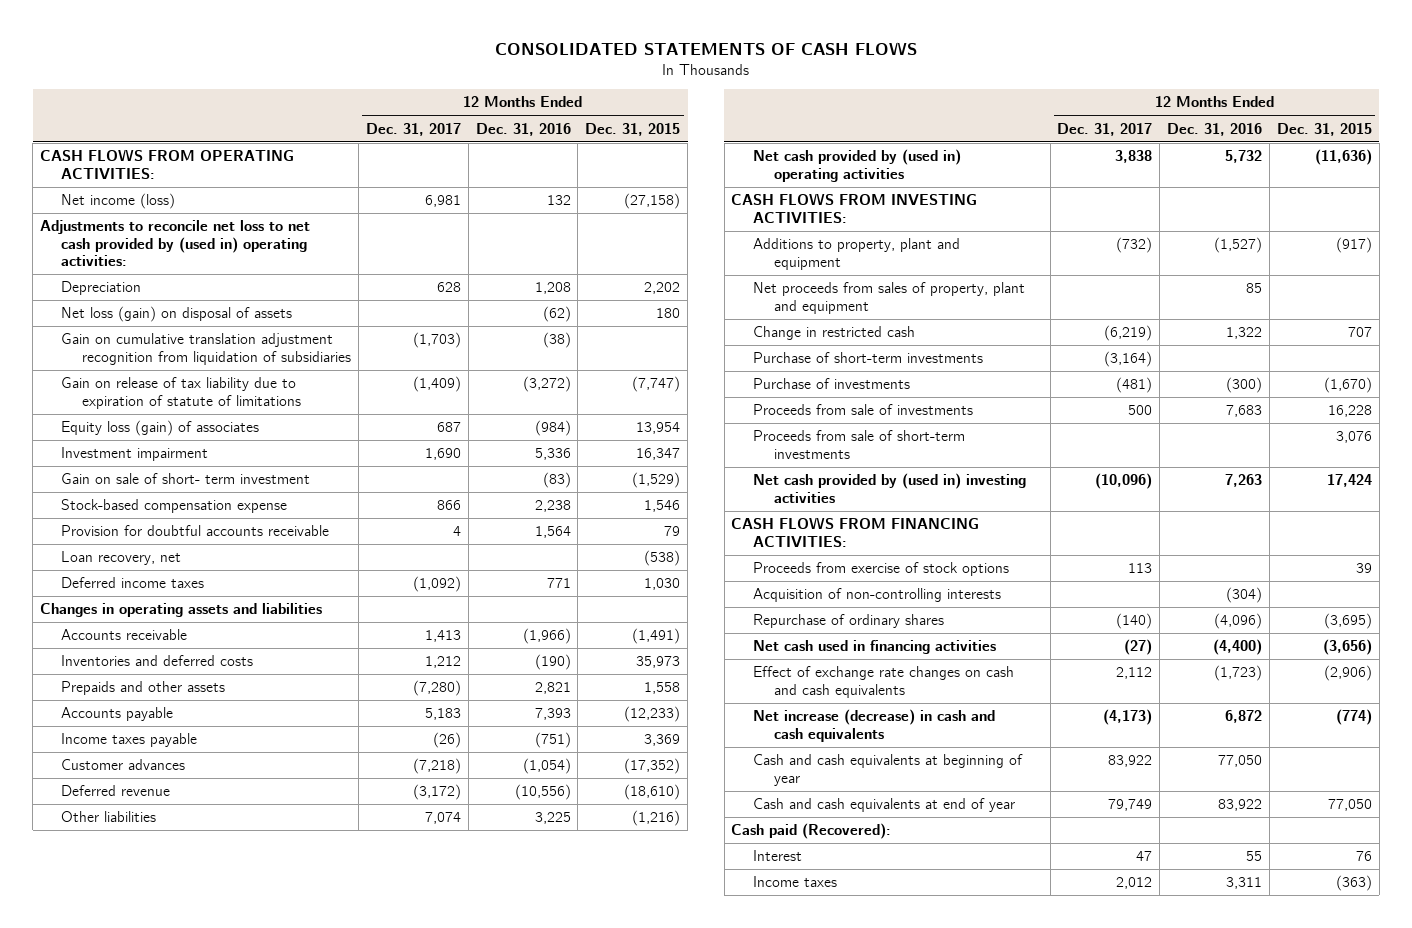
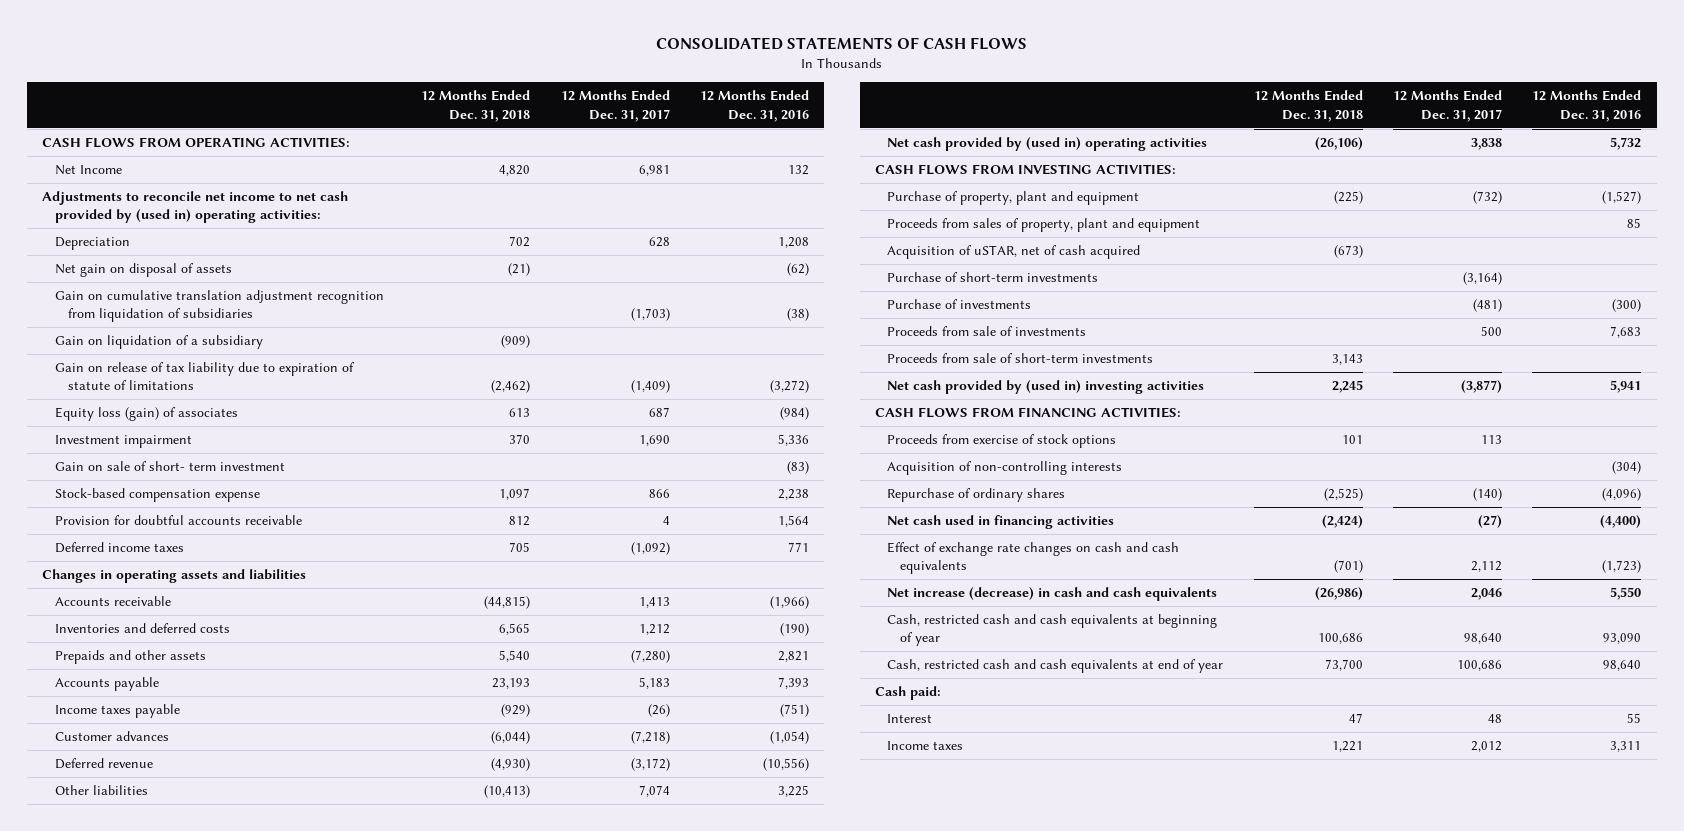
[585,122,681,136] Dec. 31, 2015 -> none
none -> [421,90,531,122] 12 Months Ended Dec. 31, 2018
[61,193,176,210] Net income (loss) -> [55,165,123,176] Net Income
[39,220,310,266] Adjustments to reconcile net loss to net cash provided by (used in) operating activities: -> [42,191,349,224] Adjustments to reconcile net income to net cash provided by (used in) operating activities:
[61,306,293,323] Net loss (gain) on disposal of assets -> [55,263,233,278] Net gain on disposal of assets
none -> [55,335,264,350] Gain on liquidation of a subsidiary
[61,551,182,566] Loan recovery, net -> none
[752,326,915,341] Change in restricted cash -> none
[752,238,960,270] Additions to property, plant and equipment -> [887,191,1140,206] Purchase of property, plant and equipment
[752,282,1025,314] Net proceeds from sales of property, plant and equipment -> [887,218,1201,233] Proceeds from sales of property, plant and equipment
none -> [887,245,1141,260] Acquisition of uSTAR, net of cash acquired
[1095,473,1153,490] (10,096) -> [1461,380,1503,394] (3,877)
[1225,474,1263,488] 7,263 -> [1610,380,1642,394] 5,941
[1103,709,1153,726] (4,173) -> [1471,588,1503,601] 2,046
[1225,710,1263,724] 6,872 -> [1610,587,1642,601] 5,550
[752,754,1023,786] Cash and cash equivalents at beginning of year -> [887,614,1218,647] Cash, restricted cash and cash equivalents at beginning of year
[1108,755,1153,768] 83,922 -> [1464,633,1503,645] 98,640
[1218,755,1263,768] 77,050 -> [1603,633,1642,645] 93,090
[752,798,1015,813] Cash and cash equivalents at end of year -> [887,659,1224,674] Cash, restricted cash and cash equivalents at end of year
[1108,799,1153,812] 79,749 -> [1457,660,1503,672] 100,686
[1218,799,1263,812] 83,922 -> [1603,660,1642,672] 98,640
[731,823,892,840] Cash paid (Recovered): -> [874,686,941,701] Cash paid:
[1136,851,1153,862] 47 -> [1488,714,1503,724] 48

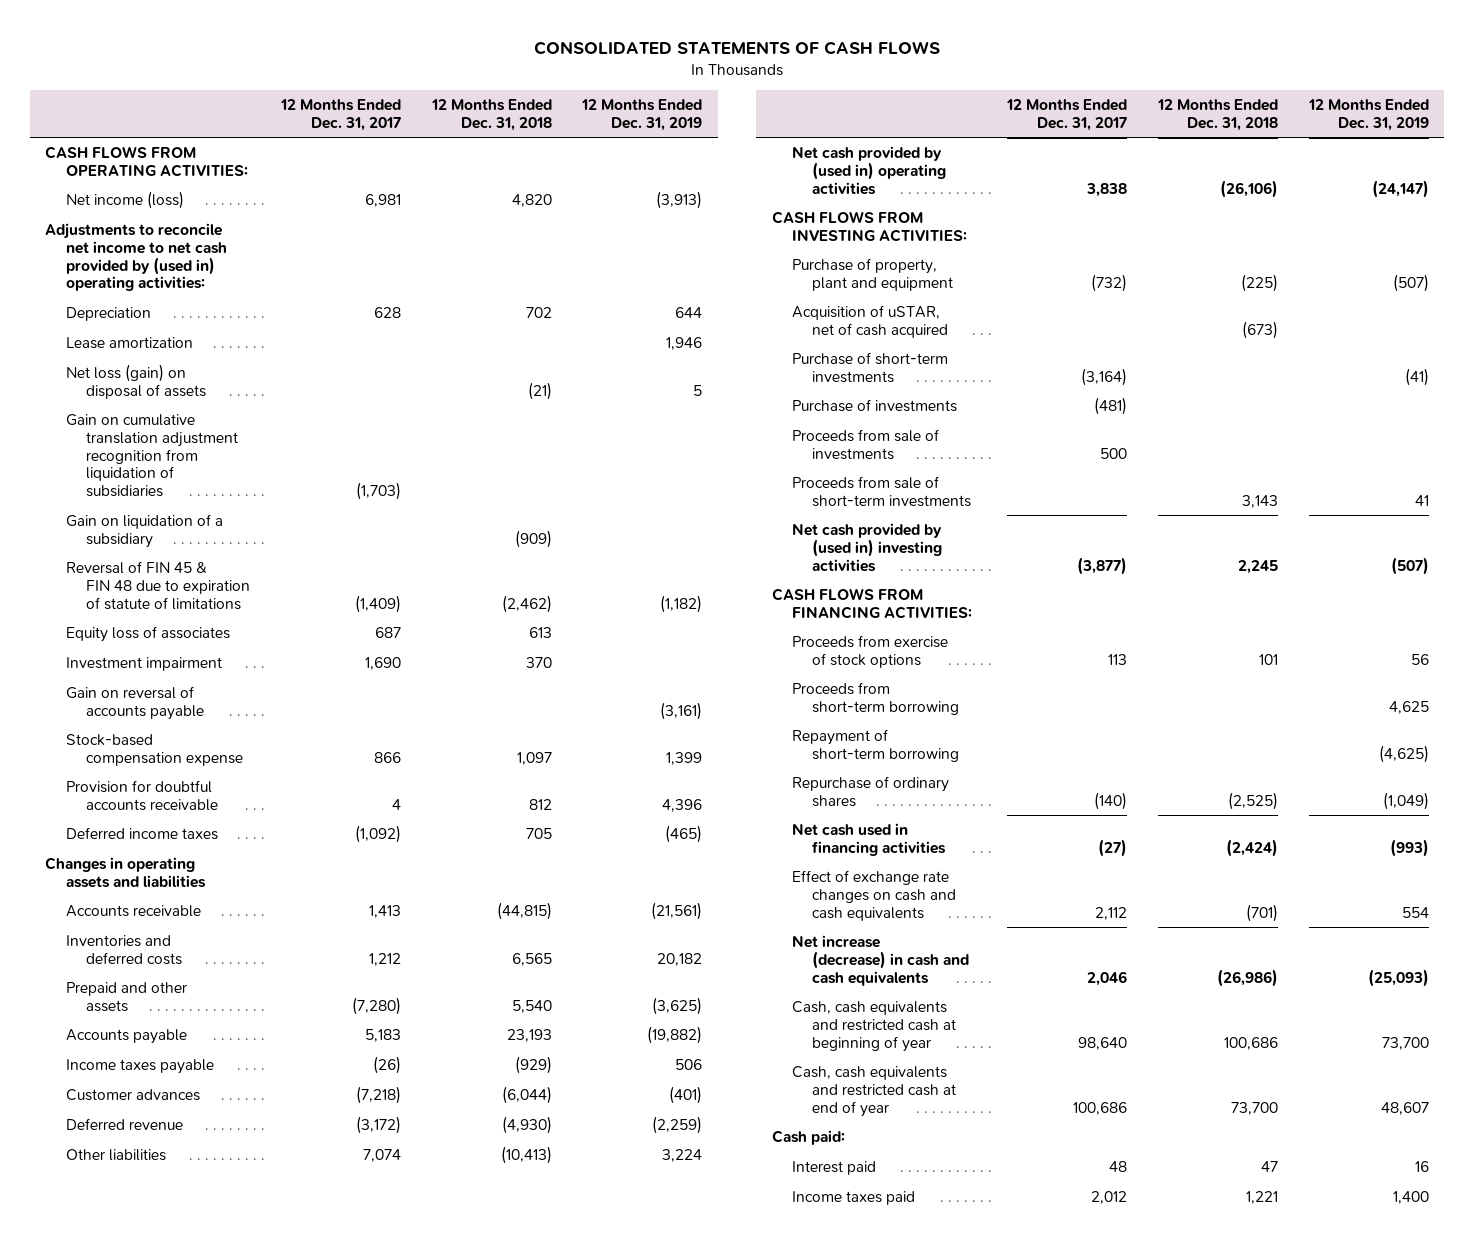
[700,90,810,122] 12 Months Ended Dec. 31, 2016 -> none
none -> [581,99,703,131] 12 Months Ended Dec. 31, 2019
[55,165,123,176] Net Income -> [65,191,184,210] Net income (loss)
none -> [65,337,193,350] Lease amortization
[55,263,233,278] Net gain on disposal of assets -> [65,364,207,399] Net loss (gain) on disposal of assets
[55,362,356,391] Gain on release of tax liability due to expiration of statute of limitations -> [65,561,251,610] Reversal of FIN 45 & FIN 48 due to expiration of statute of limitations
[55,407,239,422] Equity loss (gain) of associates -> [65,626,230,643] Equity loss of associates
[55,461,286,472] Gain on sale of short- term investment -> none
none -> [65,686,205,720] Gain on reversal of accounts payable
[55,650,207,665] Prepaids and other assets -> [65,982,187,1012] Prepaid and other assets
[887,218,1201,233] Proceeds from sales of property, plant and equipment -> none
[887,461,1123,476] Acquisition of non-controlling interests -> none
none -> [791,682,960,715] Proceeds from short-term borrowing
none -> [791,729,960,762] Repayment of short-term borrowing
[887,614,1218,647] Cash, restricted cash and cash equivalents at beginning of year -> [791,1001,957,1052] Cash, cash equivalents and restricted cash at beginning of year
[887,659,1224,674] Cash, restricted cash and cash equivalents at end of year -> [791,1066,957,1117] Cash, cash equivalents and restricted cash at end of year
[887,714,933,724] Interest -> [791,1161,876,1176] Interest paid
[887,741,964,751] Income taxes -> [791,1191,915,1206] Income taxes paid

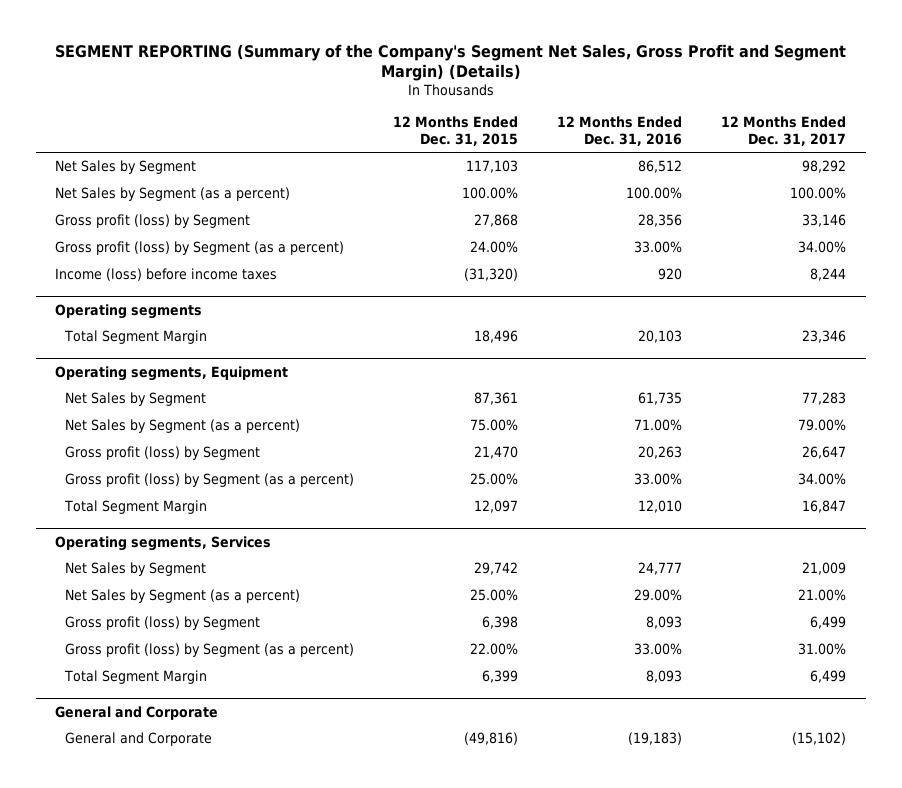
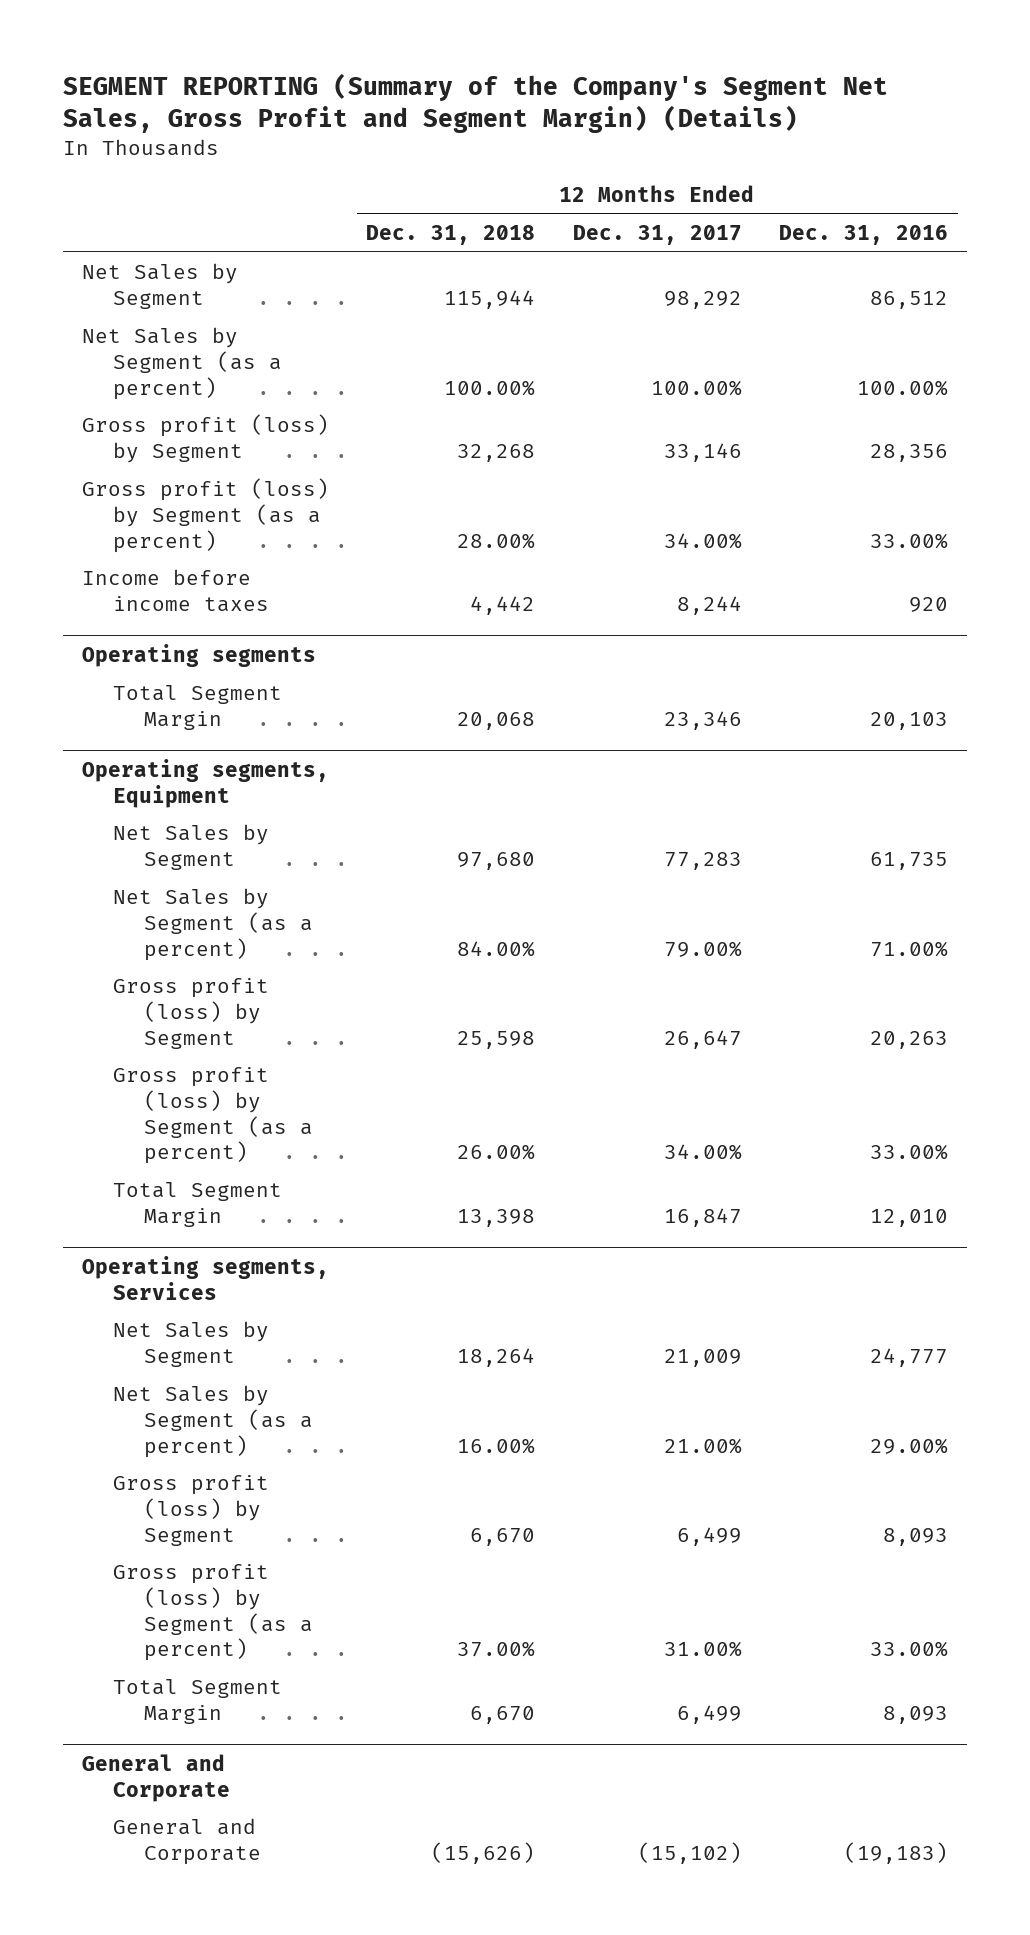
[393,115,519,146] 12 Months Ended Dec. 31, 2015 -> none
none -> [366,225,536,246] Dec. 31, 2018
[55,268,278,282] Income (loss) before income taxes -> [81,569,269,612] Income before income taxes

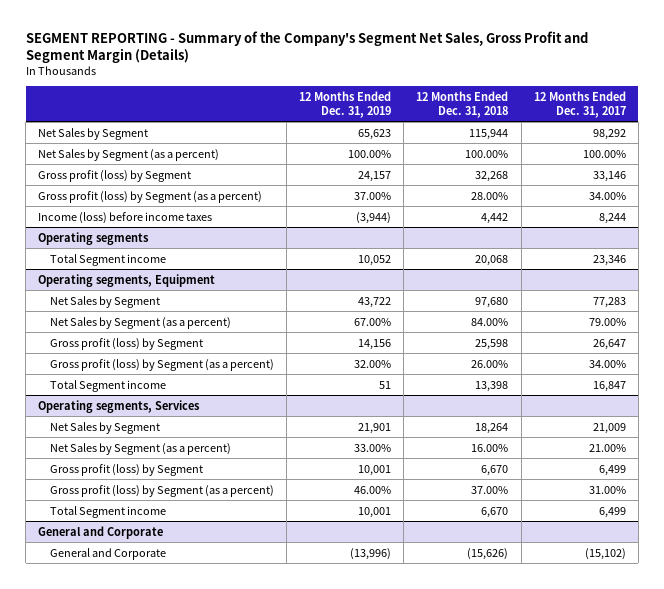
[63,73,889,134] SEGMENT REPORTING (Summary of the Company's Segment Net Sales, Gross Profit and Segment Margin) (Details) -> [25,30,588,64] SEGMENT REPORTING - Summary of the Company's Segment Net Sales, Gross Profit and Segment Margin (Details)
[779,225,949,246] Dec. 31, 2016 -> none
none -> [299,90,392,118] 12 Months Ended Dec. 31, 2019
[81,569,269,612] Income before income taxes -> [38,211,213,224] Income (loss) before income taxes
[112,685,282,730] Total Segment Margin -> [49,253,166,266] Total Segment income
[112,1182,282,1227] Total Segment Margin -> [49,379,166,392] Total Segment income
[112,1679,282,1724] Total Segment Margin -> [49,505,166,518] Total Segment income

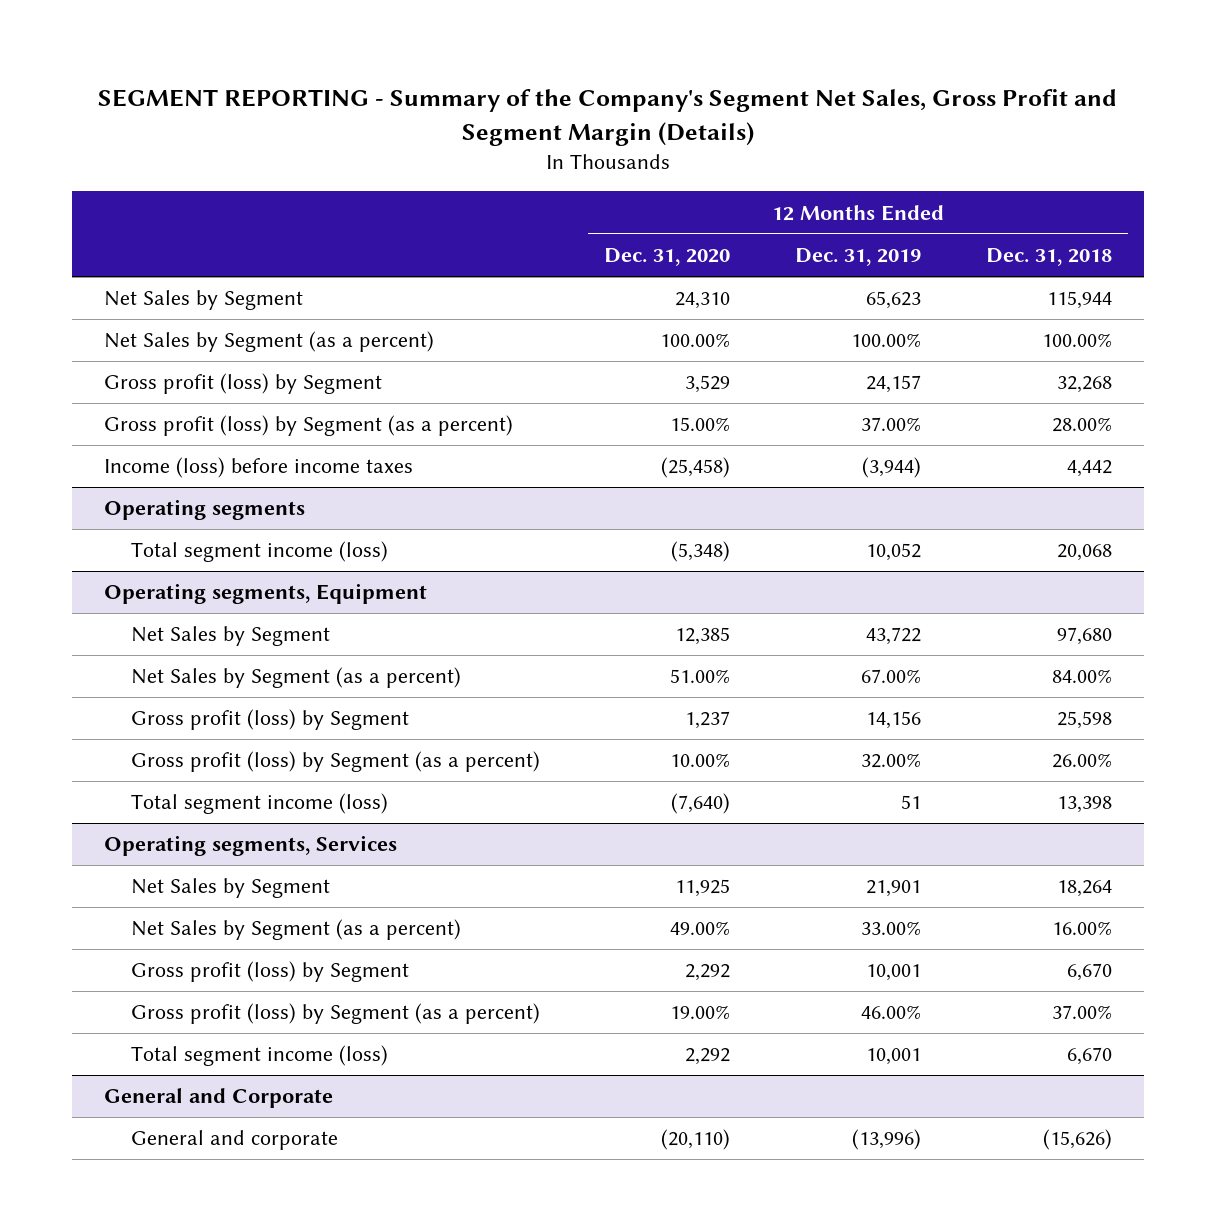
[533,90,626,118] 12 Months Ended Dec. 31, 2017 -> none
none -> [604,247,731,266] Dec. 31, 2020
[49,253,166,266] Total Segment income -> [130,541,388,563] Total segment income (loss)
[49,379,166,392] Total Segment income -> [130,793,388,815] Total segment income (loss)
[49,505,166,518] Total Segment income -> [130,1045,388,1067] Total segment income (loss)
[49,547,166,560] General and Corporate -> [130,1130,338,1151] General and corporate

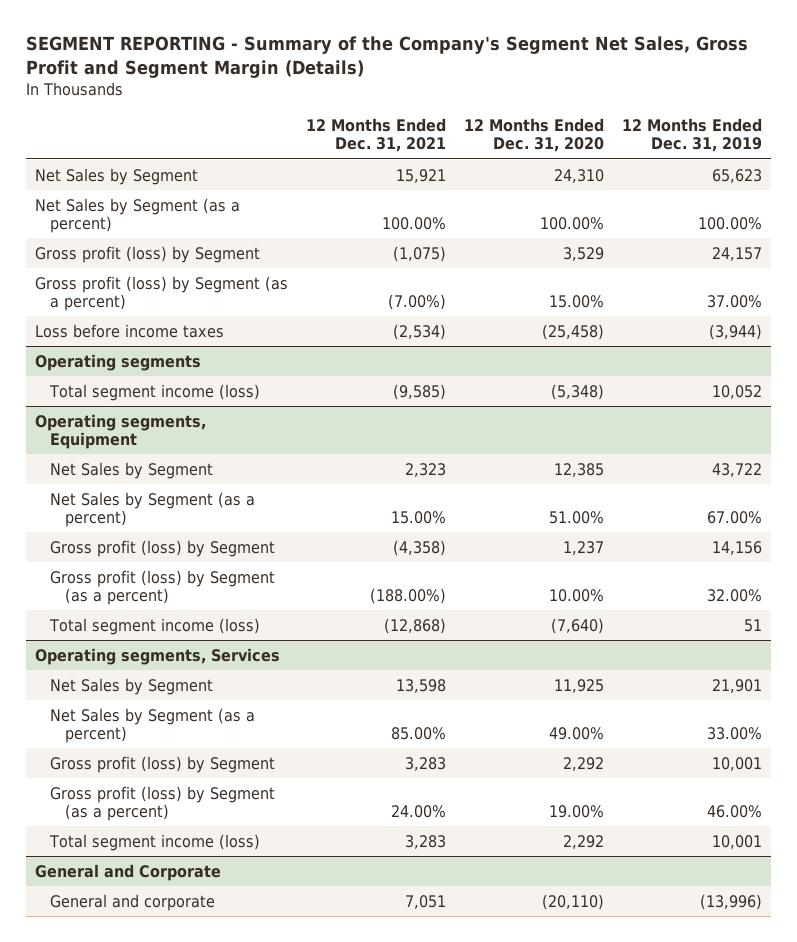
[986,247,1113,266] Dec. 31, 2018 -> none
none -> [305,118,446,153] 12 Months Ended Dec. 31, 2021
[104,457,414,479] Income (loss) before income taxes -> [34,323,224,338] Loss before income taxes

